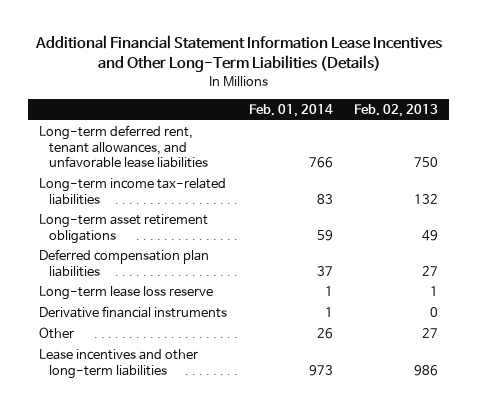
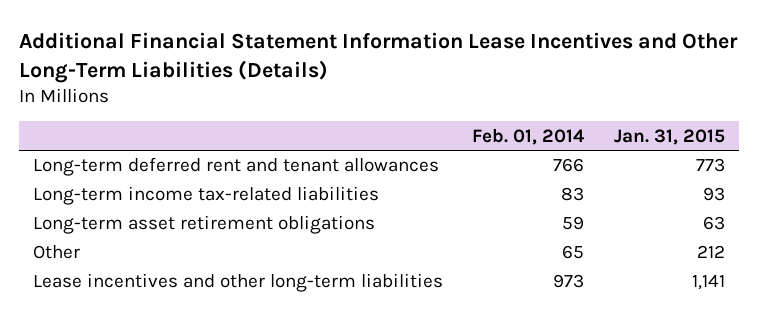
[354,103,439,117] Feb. 02, 2013 -> none
none -> [613,128,725,145] Jan. 31, 2015
[38,125,208,168] Long-term deferred rent, tenant allowances, and unfavorable lease liabilities -> [33,157,440,177] Long-term deferred rent and tenant allowances
[38,249,209,277] Deferred compensation plan liabilities -> none
[38,286,213,301] Long-term lease loss reserve -> none
[38,306,227,319] Derivative financial instruments -> none
[316,328,333,340] 26 -> [562,245,585,260] 65

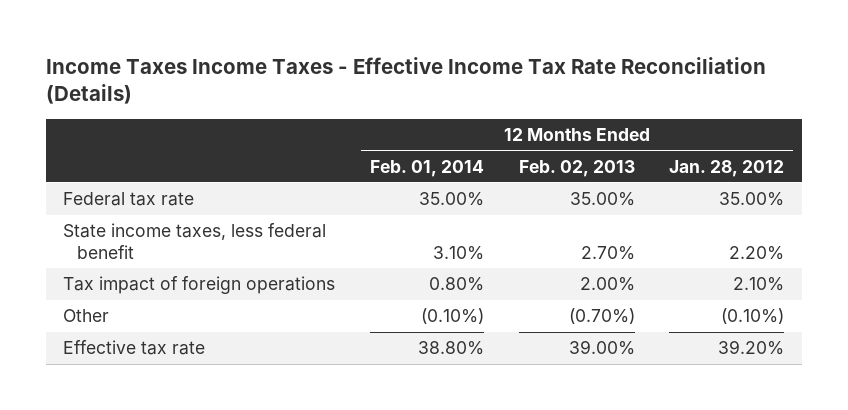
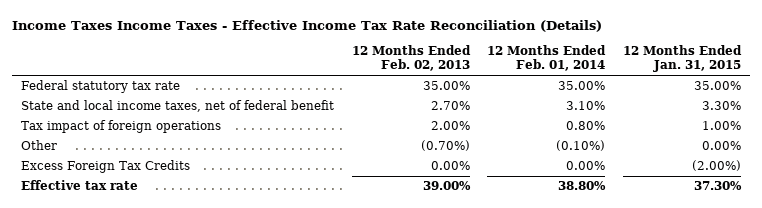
[669,159,785,177] Jan. 28, 2012 -> none
none -> [623,45,743,73] 12 Months Ended Jan. 31, 2015
[63,192,195,207] Federal tax rate -> [20,80,180,94] Federal statutory tax rate
[63,223,327,259] State income taxes, less federal benefit -> [20,100,334,113] State and local income taxes, net of federal benefit
none -> [20,160,190,174] Excess Foreign Tax Credits

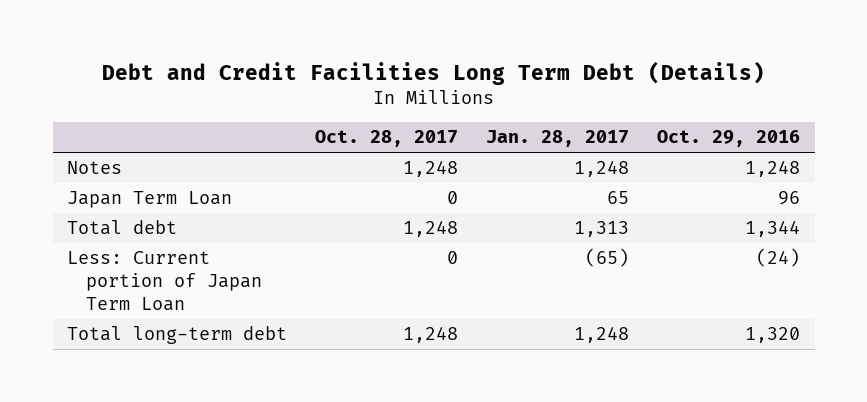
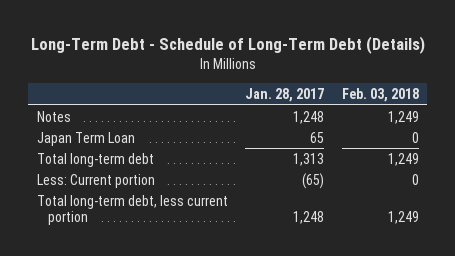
[101,61,765,86] Debt and Credit Facilities Long Term Debt (Details) -> [30,35,425,54] Long-Term Debt - Schedule of Long-Term Debt (Details)
[315,130,459,148] Oct. 28, 2017 -> none
[657,130,801,148] Oct. 29, 2016 -> none
none -> [341,87,419,102] Feb. 03, 2018
[66,220,177,236] Total debt -> [36,152,154,167] Total long-term debt
[66,251,263,312] Less: Current portion of Japan Term Loan -> [36,173,155,188] Less: Current portion
[66,326,287,345] Total long-term debt -> [36,194,228,226] Total long-term debt, less current portion

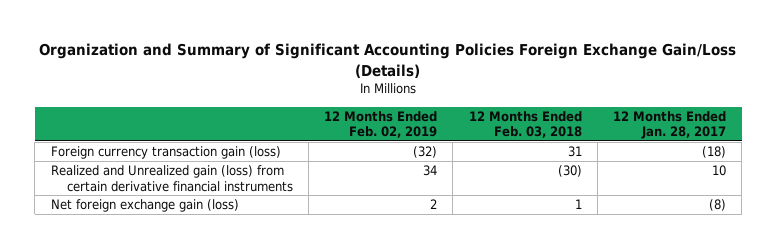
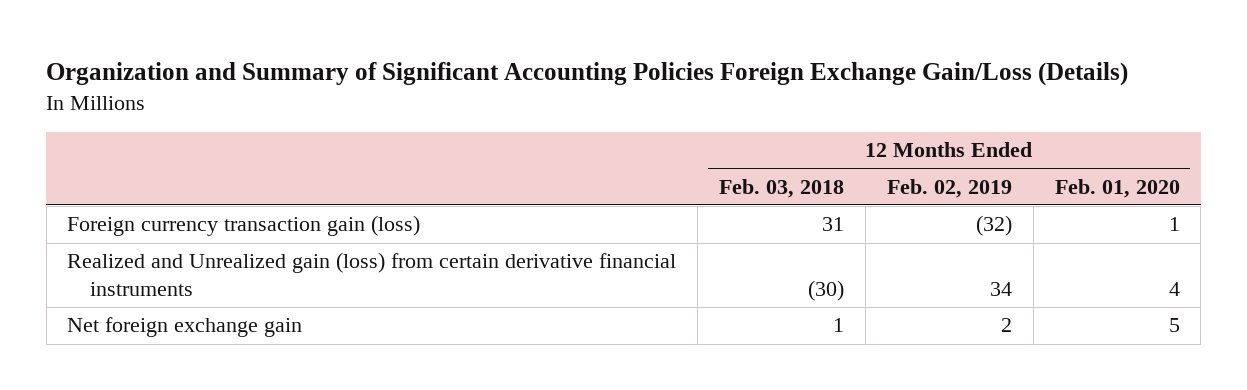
[613,110,727,140] 12 Months Ended Jan. 28, 2017 -> none
none -> [1054,178,1180,198] Feb. 01, 2020
[50,199,239,213] Net foreign exchange gain (loss) -> [67,317,303,338] Net foreign exchange gain

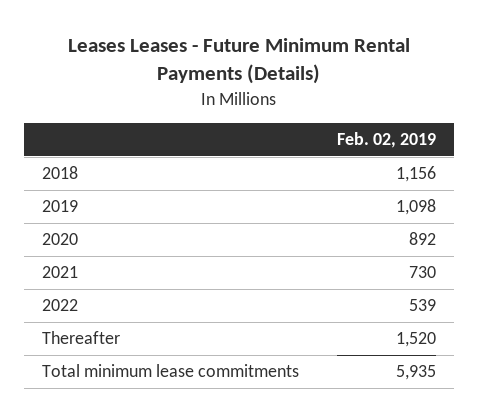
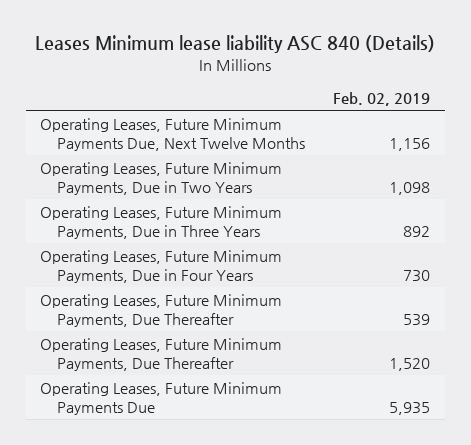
[67,37,410,84] Leases Leases - Future Minimum Rental Payments (Details) -> [35,35,436,54] Leases Minimum lease liability ASC 840 (Details)
[42,166,79,180] 2018 -> [40,117,305,151] Operating Leases, Future Minimum Payments Due, Next Twelve Months
[42,200,79,213] 2019 -> [40,161,283,195] Operating Leases, Future Minimum Payments, Due in Two Years
[42,233,79,246] 2020 -> [40,205,283,239] Operating Leases, Future Minimum Payments, Due in Three Years
[42,266,79,279] 2021 -> [40,249,283,283] Operating Leases, Future Minimum Payments, Due in Four Years
[42,299,79,312] 2022 -> [40,293,283,327] Operating Leases, Future Minimum Payments, Due Thereafter
[42,331,121,345] Thereafter -> [40,337,283,371] Operating Leases, Future Minimum Payments, Due Thereafter
[42,364,300,378] Total minimum lease commitments -> [40,381,283,415] Operating Leases, Future Minimum Payments Due

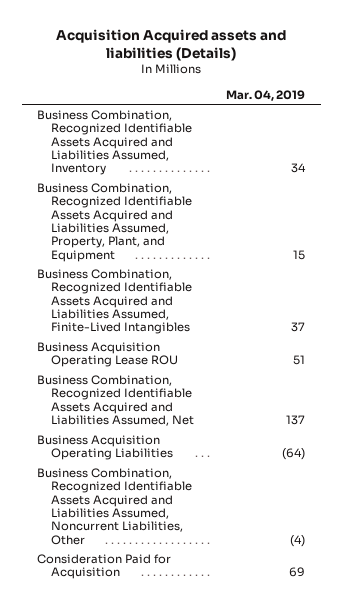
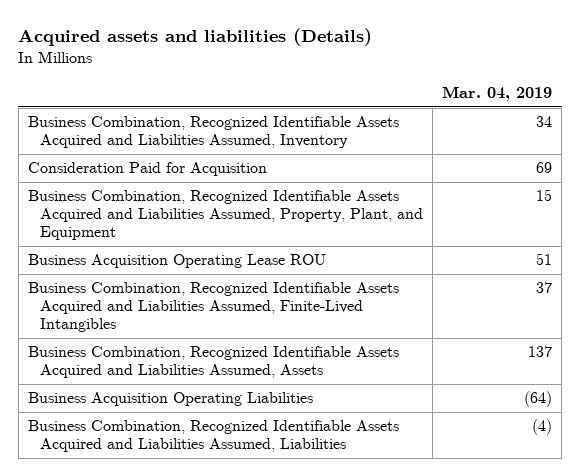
[56,28,287,61] Acquisition Acquired assets and liabilities (Details) -> [18,28,373,47] Acquired assets and liabilities (Details)
[37,554,172,580] Consideration Paid for Acquisition -> [27,162,267,177] Consideration Paid for Acquisition
[37,269,193,335] Business Combination, Recognized Identifiable Assets Acquired and Liabilities Assumed, Finite-Lived Intangibles -> [27,282,399,333] Business Combination, Recognized Identifiable Assets Acquired and Liabilities Assumed, Finite-Lived Intangibles
[37,375,195,426] Business Combination, Recognized Identifiable Assets Acquired and Liabilities Assumed, Net -> [27,346,399,379] Business Combination, Recognized Identifiable Assets Acquired and Liabilities Assumed, Assets
[37,468,193,545] Business Combination, Recognized Identifiable Assets Acquired and Liabilities Assumed, Noncurrent Liabilities, Other -> [27,420,399,453] Business Combination, Recognized Identifiable Assets Acquired and Liabilities Assumed, Liabilities

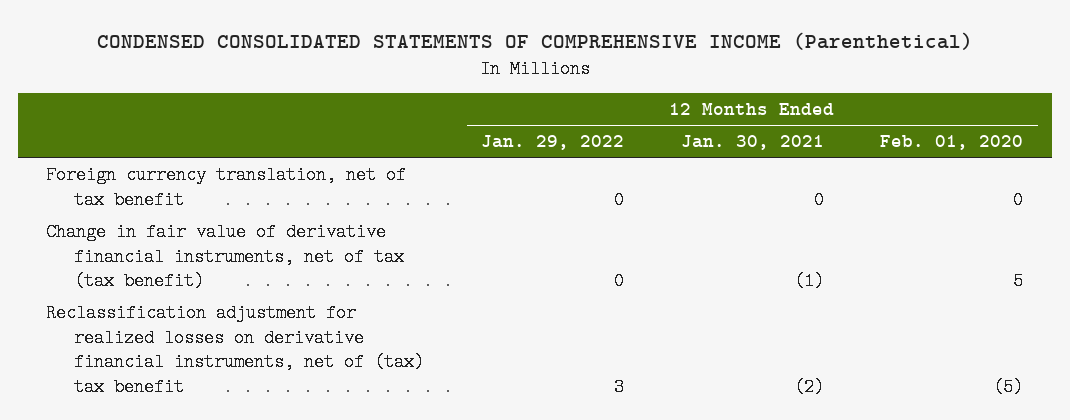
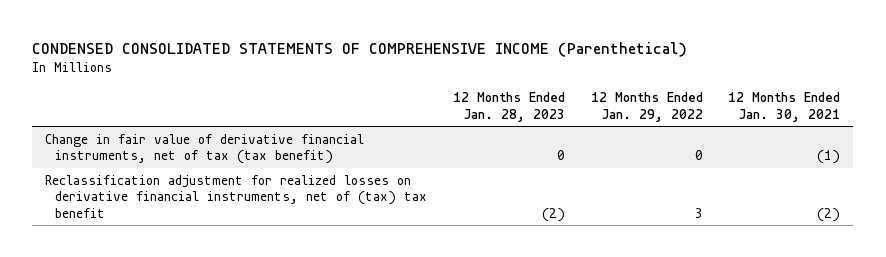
[880,135,1024,151] Feb. 01, 2020 -> none
none -> [452,92,565,123] 12 Months Ended Jan. 28, 2023
[46,165,407,209] Foreign currency translation, net of tax benefit -> none

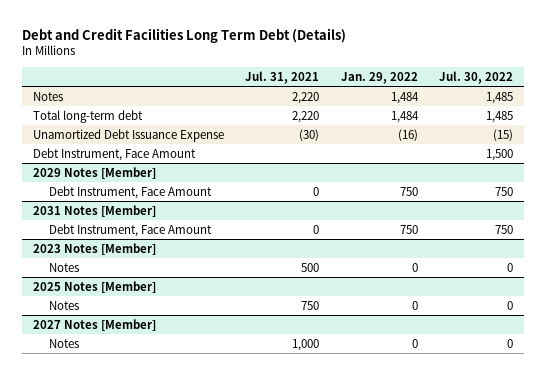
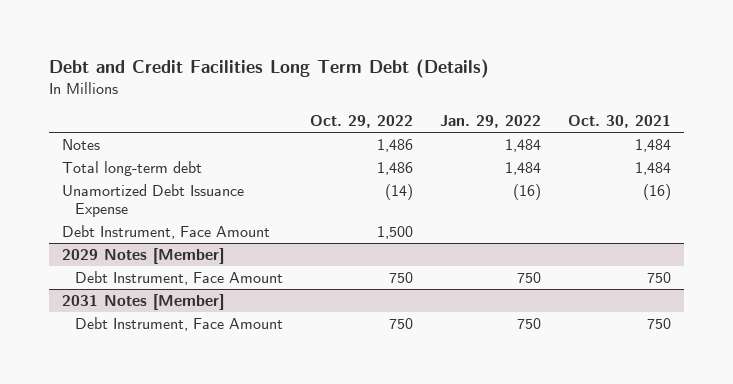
[245,70,320,84] Jul. 31, 2021 -> none
[439,70,514,84] Jul. 30, 2022 -> none
none -> [309,115,413,129] Oct. 29, 2022
none -> [567,115,671,129] Oct. 30, 2021
[32,242,156,255] 2023 Notes [Member] -> none
[48,262,79,272] Notes -> none
[32,280,156,293] 2025 Notes [Member] -> none
[48,300,79,310] Notes -> none
[32,318,156,331] 2027 Notes [Member] -> none
[48,338,79,348] Notes -> none

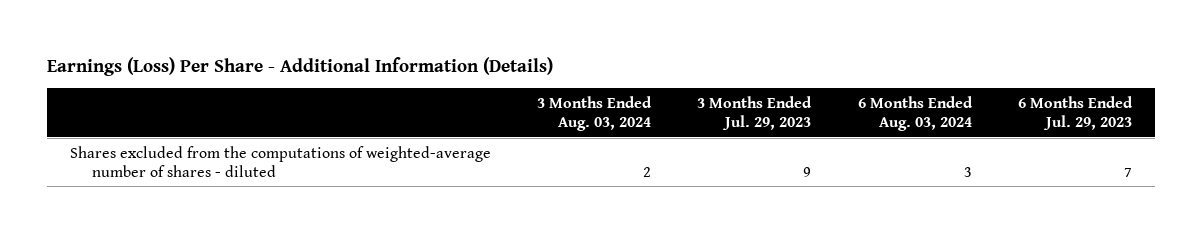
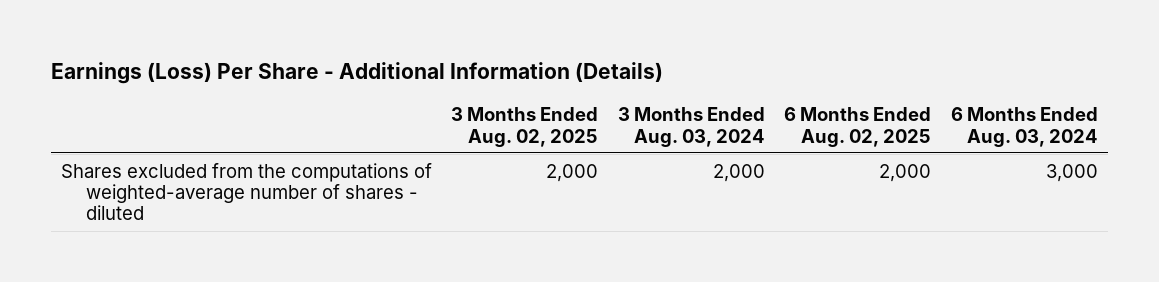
[697,96,813,131] 3 Months Ended Jul. 29, 2023 -> none
[1017,96,1133,131] 6 Months Ended Jul. 29, 2023 -> none
none -> [451,107,599,147] 3 Months Ended Aug. 02, 2025
none -> [784,107,932,147] 6 Months Ended Aug. 02, 2025
[643,166,652,177] 2 -> [712,163,765,182] 2,000
[963,166,972,177] 3 -> [1045,163,1098,182] 3,000

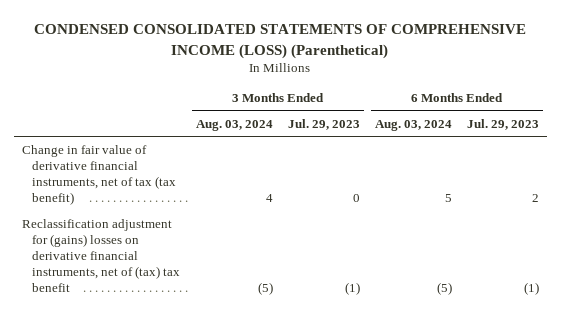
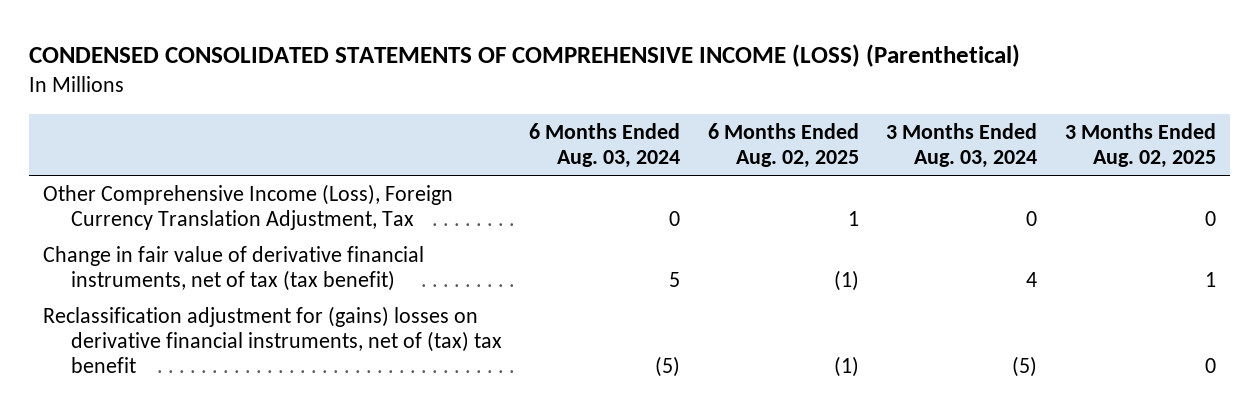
[287,118,360,130] Jul. 29, 2023 -> none
[467,118,540,130] Jul. 29, 2023 -> none
none -> [707,123,859,169] 6 Months Ended Aug. 02, 2025
none -> [1065,123,1217,169] 3 Months Ended Aug. 02, 2025
none -> [42,184,453,231] Other Comprehensive Income (Loss), Foreign Currency Translation Adjustment, Tax

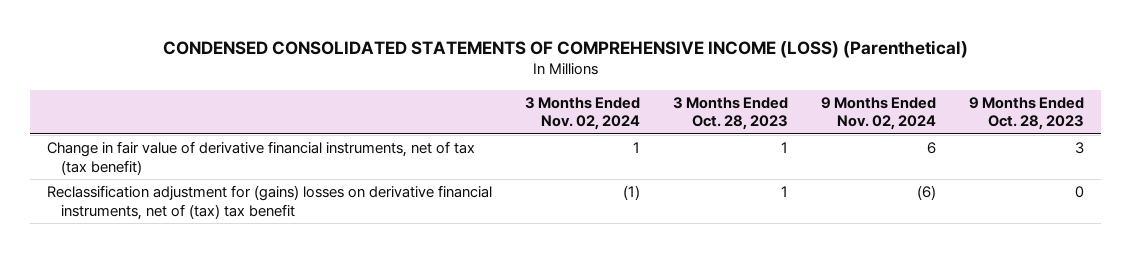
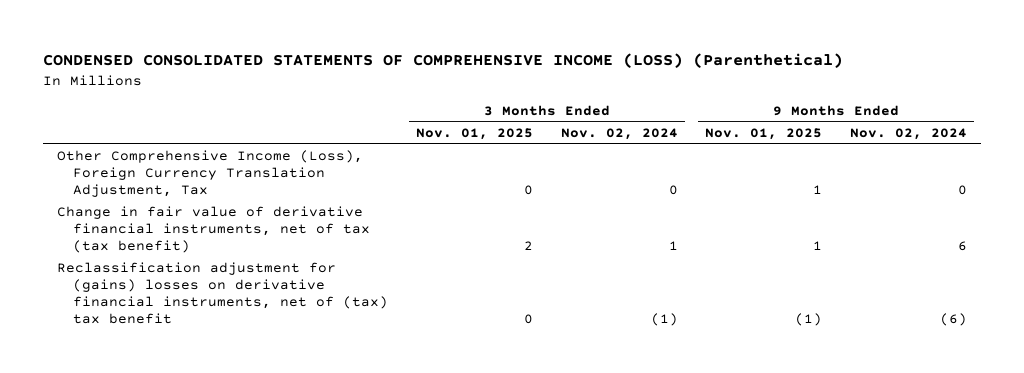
[673,96,789,131] 3 Months Ended Oct. 28, 2023 -> none
[969,96,1085,131] 9 Months Ended Oct. 28, 2023 -> none
none -> [415,127,533,140] Nov. 01, 2025
none -> [705,127,823,140] Nov. 01, 2025
none -> [56,150,363,198] Other Comprehensive Income (Loss), Foreign Currency Translation Adjustment, Tax

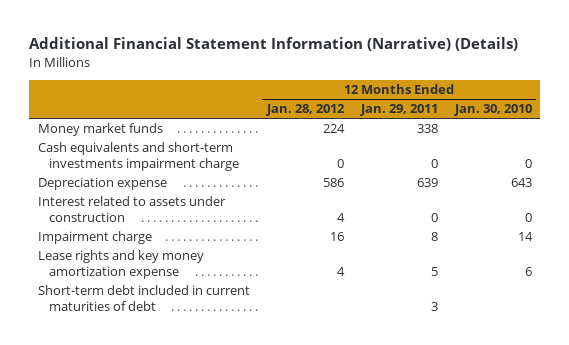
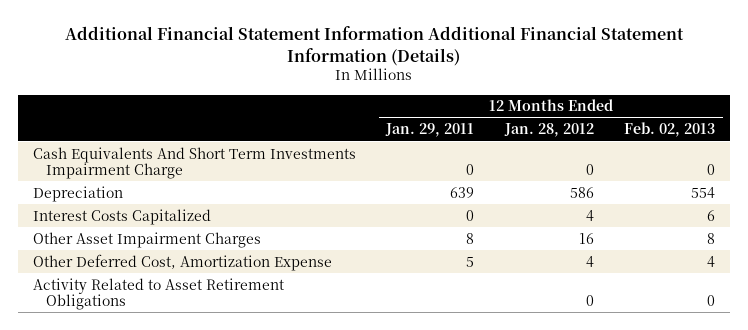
[29,37,519,52] Additional Financial Statement Information (Narrative) (Details) -> [65,25,685,66] Additional Financial Statement Information Additional Financial Statement Information (Details)
[453,104,532,117] Jan. 30, 2010 -> none
none -> [623,122,715,138] Feb. 02, 2013
[37,123,163,137] Money market funds -> none
[37,285,250,311] Short-term debt included in current maturities of debt -> none
[37,142,239,171] Cash equivalents and short-term investments impairment charge -> [33,146,357,179] Cash Equivalents And Short Term Investments Impairment Charge
[37,177,167,191] Depreciation expense -> [33,185,124,202] Depreciation
[37,196,226,222] Interest related to assets under construction -> [33,208,212,225] Interest Costs Capitalized
[37,231,152,245] Impairment charge -> [33,231,262,248] Other Asset Impairment Charges
[37,250,204,279] Lease rights and key money amortization expense -> [33,253,333,271] Other Deferred Cost, Amortization Expense
none -> [33,277,285,310] Activity Related to Asset Retirement Obligations

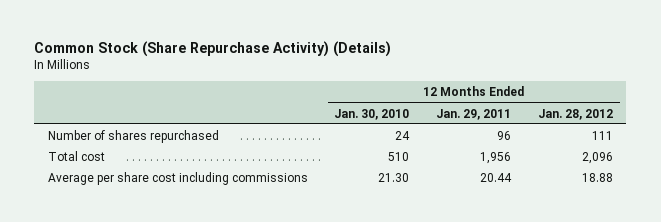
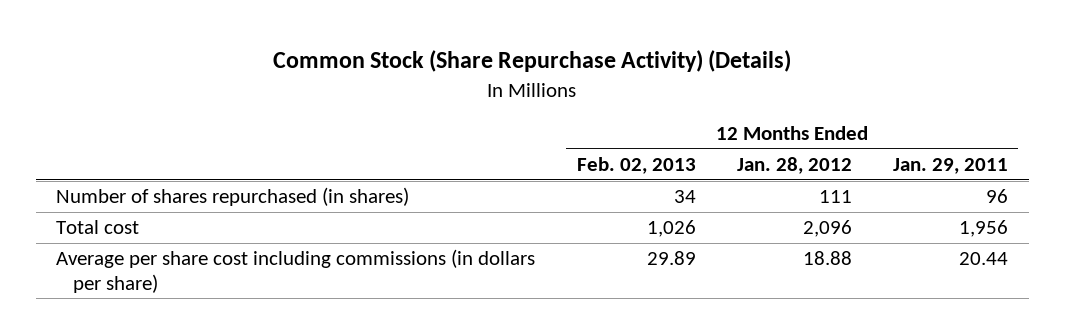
[334,108,410,120] Jan. 30, 2010 -> none
none -> [576,156,696,174] Feb. 02, 2013
[47,129,219,143] Number of shares repurchased -> [56,187,410,207] Number of shares repurchased (in shares)
[47,171,308,185] Average per share cost including commissions -> [56,249,536,293] Average per share cost including commissions (in dollars per share)

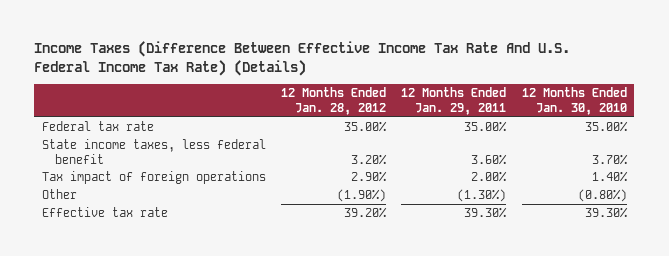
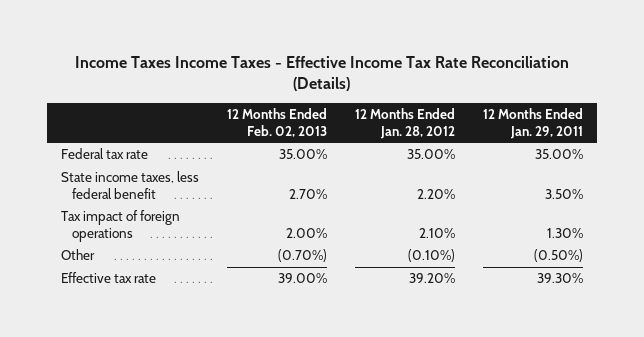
[34,41,571,76] Income Taxes (Difference Between Effective Income Tax Rate And U.S. Federal Income Tax Rate) (Details) -> [75,56,570,92] Income Taxes Income Taxes - Effective Income Tax Rate Reconciliation (Details)
[521,87,627,115] 12 Months Ended Jan. 30, 2010 -> none
none -> [227,108,328,137] 12 Months Ended Feb. 02, 2013
[351,153,388,165] 3.20% -> [417,188,456,199] 2.20%
[471,153,508,165] 3.60% -> [545,188,584,199] 3.50%
[351,171,388,183] 2.90% -> [419,227,456,238] 2.10%
[471,171,508,183] 2.00% -> [547,227,584,238] 1.30%
[337,189,387,203] (1.90%) -> [408,249,456,263] (0.10%)
[457,189,507,203] (1.30%) -> [534,249,584,263] (0.50%)

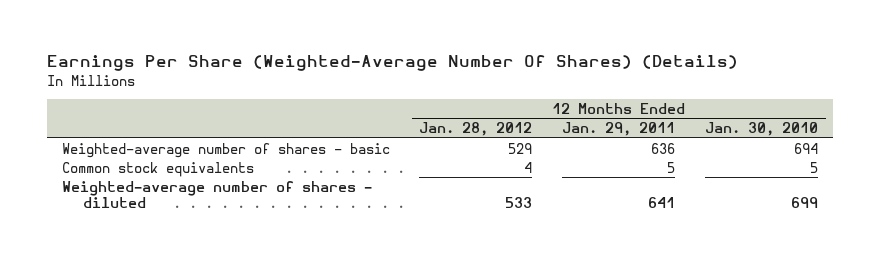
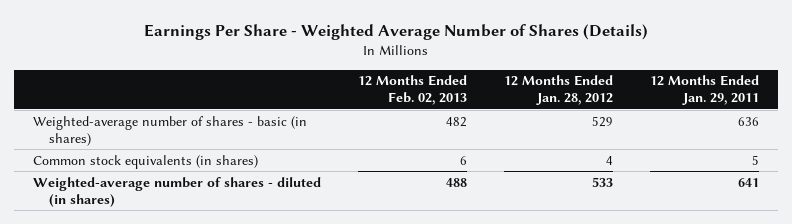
[46,55,738,72] Earnings Per Share (Weighted-Average Number Of Shares) (Details) -> [144,24,649,41] Earnings Per Share - Weighted Average Number of Shares (Details)
[705,121,819,136] Jan. 30, 2010 -> none
none -> [357,75,467,106] 12 Months Ended Feb. 02, 2013
[61,142,390,158] Weighted-average number of shares - basic -> [32,115,307,146] Weighted-average number of shares - basic (in shares)
[61,161,254,177] Common stock equivalents -> [32,154,258,169] Common stock equivalents (in shares)
[61,180,372,208] Weighted-average number of shares - diluted -> [32,176,321,207] Weighted-average number of shares - diluted (in shares)

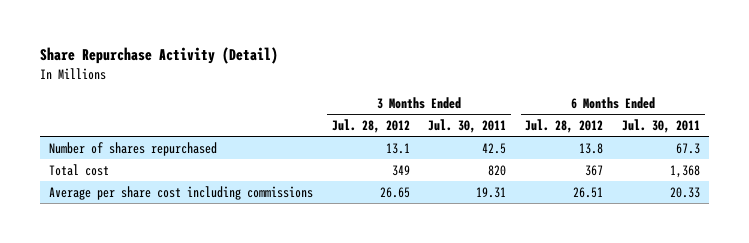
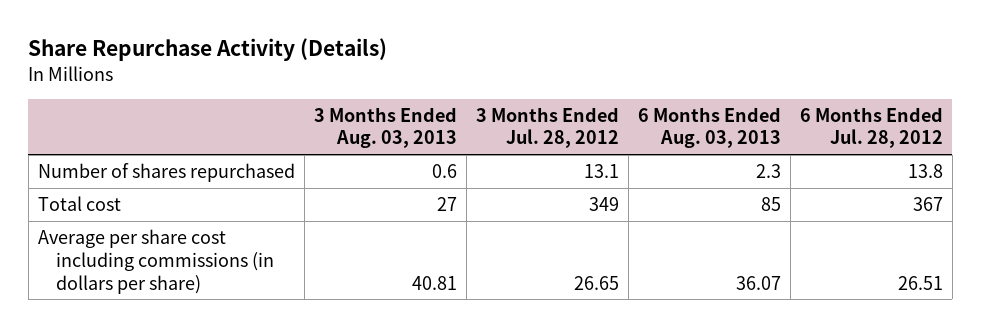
[39,47,278,65] Share Repurchase Activity (Detail) -> [28,38,388,62] Share Repurchase Activity (Details)
[428,118,507,133] Jul. 30, 2011 -> none
[621,118,700,133] Jul. 30, 2011 -> none
none -> [313,106,457,149] 3 Months Ended Aug. 03, 2013
none -> [637,106,781,149] 6 Months Ended Aug. 03, 2013
[48,185,313,200] Average per share cost including commissions -> [37,228,274,294] Average per share cost including commissions (in dollars per share)

